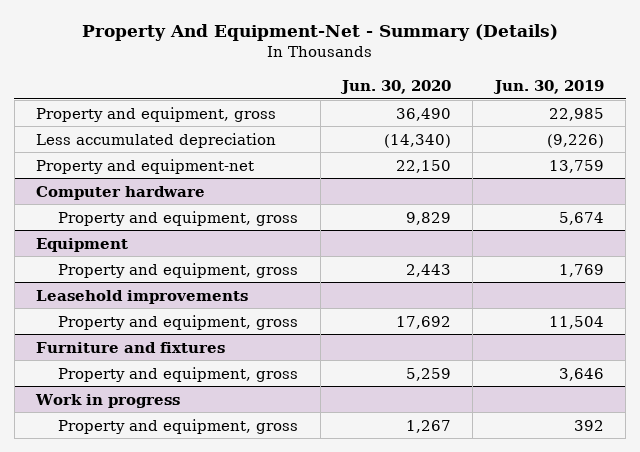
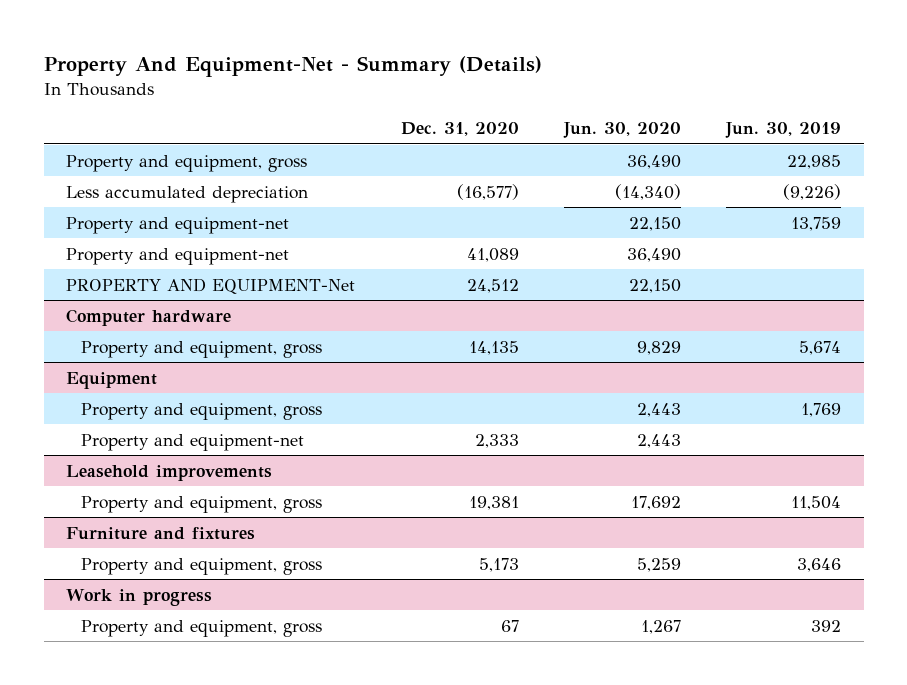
none -> [400,122,519,137] Dec. 31, 2020
none -> [66,247,290,265] Property and equipment-net
none -> [66,277,356,294] PROPERTY AND EQUIPMENT-Net
none -> [80,433,304,451] Property and equipment-net

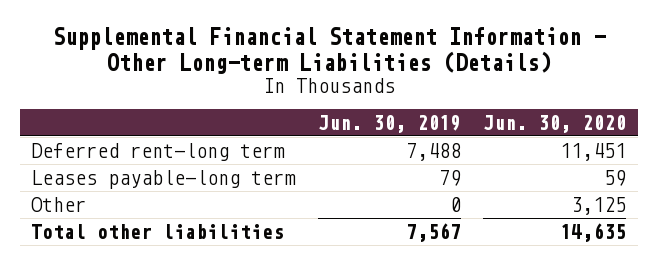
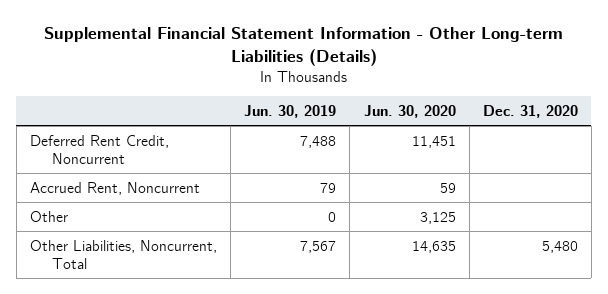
none -> [482,104,578,118] Dec. 31, 2020
[31,142,286,161] Deferred rent-long term -> [29,134,169,165] Deferred Rent Credit, Noncurrent
[31,169,297,189] Leases payable-long term -> [29,181,200,195] Accrued Rent, Noncurrent
[31,223,285,239] Total other liabilities -> [29,239,217,270] Other Liabilities, Noncurrent, Total

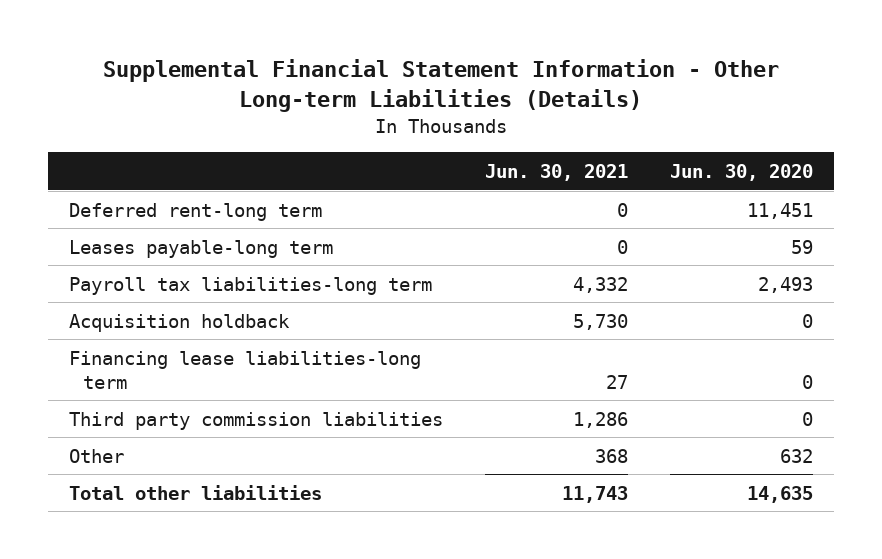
[244,104,337,118] Jun. 30, 2019 -> none
[482,104,578,118] Dec. 31, 2020 -> none
none -> [484,164,628,182] Jun. 30, 2021
[29,134,169,165] Deferred Rent Credit, Noncurrent -> [68,202,322,221] Deferred rent-long term
[29,181,200,195] Accrued Rent, Noncurrent -> [68,239,333,258] Leases payable-long term
none -> [68,276,432,295] Payroll tax liabilities-long term
none -> [68,313,290,332] Acquisition holdback
none -> [68,350,421,389] Financing lease liabilities-long term
none -> [68,411,443,430] Third party commission liabilities
[419,211,456,224] 3,125 -> [779,448,813,463] 632
[29,239,217,270] Other Liabilities, Noncurrent, Total -> [68,484,322,500] Total other liabilities

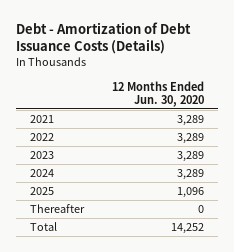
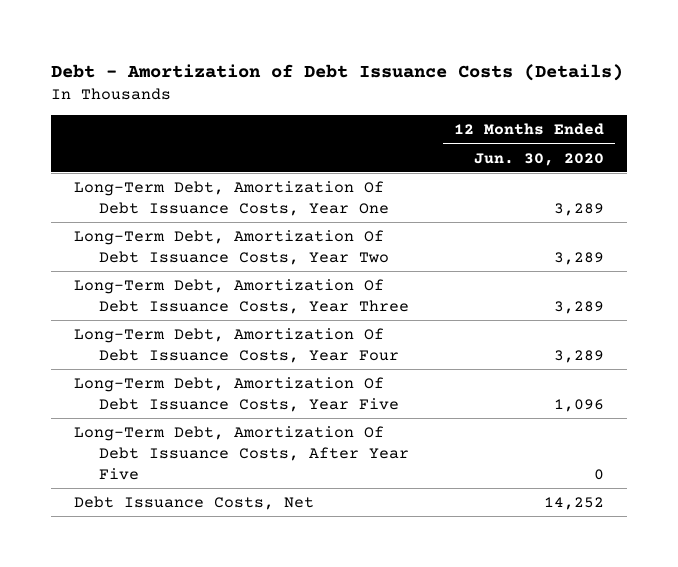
[30,115,55,124] 2021 -> [73,180,390,216] Long-Term Debt, Amortization Of Debt Issuance Costs, Year One
[30,133,55,142] 2022 -> [73,229,390,265] Long-Term Debt, Amortization Of Debt Issuance Costs, Year Two
[30,151,55,160] 2023 -> [73,278,410,314] Long-Term Debt, Amortization Of Debt Issuance Costs, Year Three
[30,169,55,178] 2024 -> [73,327,400,363] Long-Term Debt, Amortization Of Debt Issuance Costs, Year Four
[30,187,55,196] 2025 -> [73,376,400,412] Long-Term Debt, Amortization Of Debt Issuance Costs, Year Five
[30,204,86,214] Thereafter -> [73,425,410,480] Long-Term Debt, Amortization Of Debt Issuance Costs, After Year Five
[30,222,58,232] Total -> [73,495,314,510] Debt Issuance Costs, Net

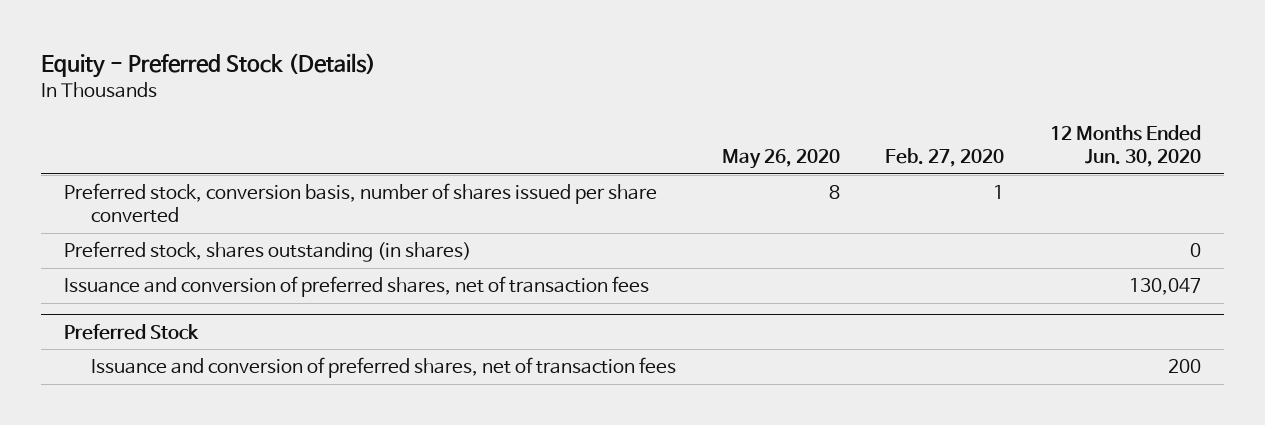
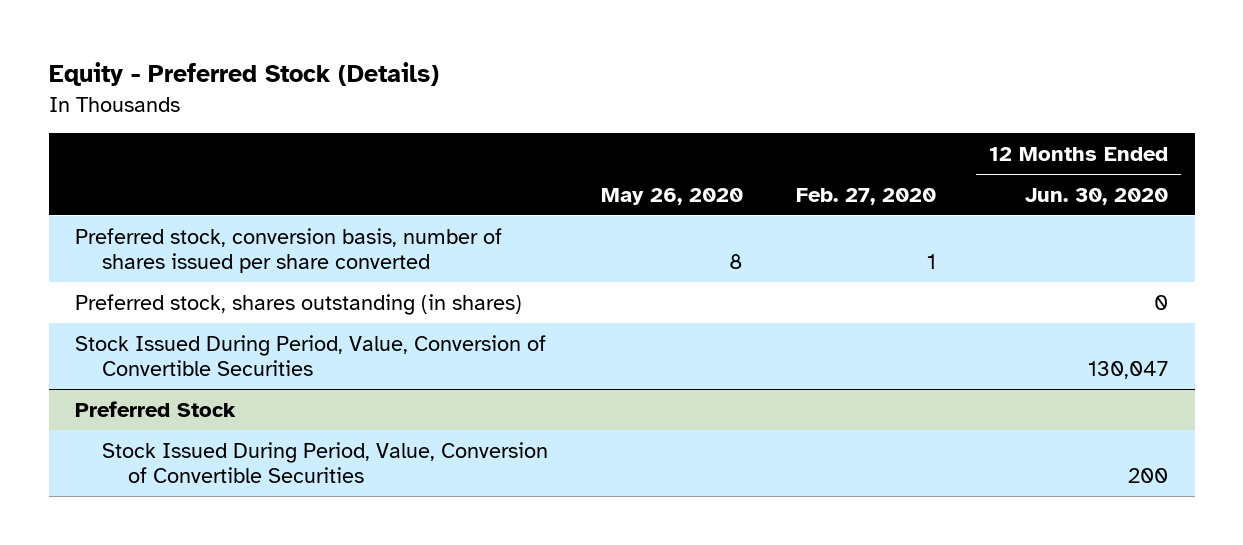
[63,276,649,298] Issuance and conversion of preferred shares, net of transaction fees -> [75,334,547,376] Stock Issued During Period, Value, Conversion of Convertible Securities
[91,357,677,379] Issuance and conversion of preferred shares, net of transaction fees -> [101,441,548,483] Stock Issued During Period, Value, Conversion of Convertible Securities

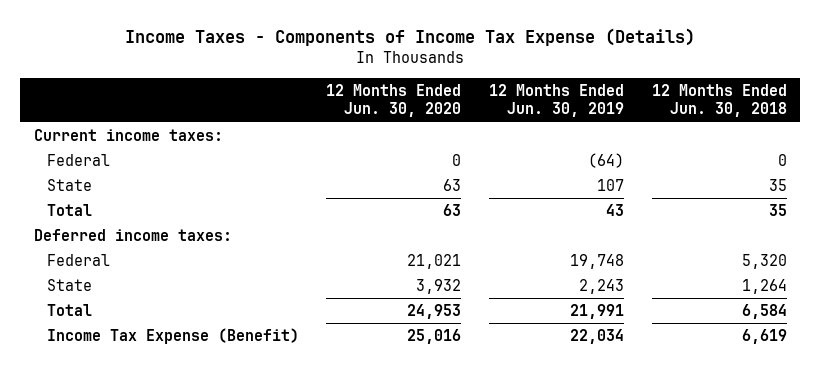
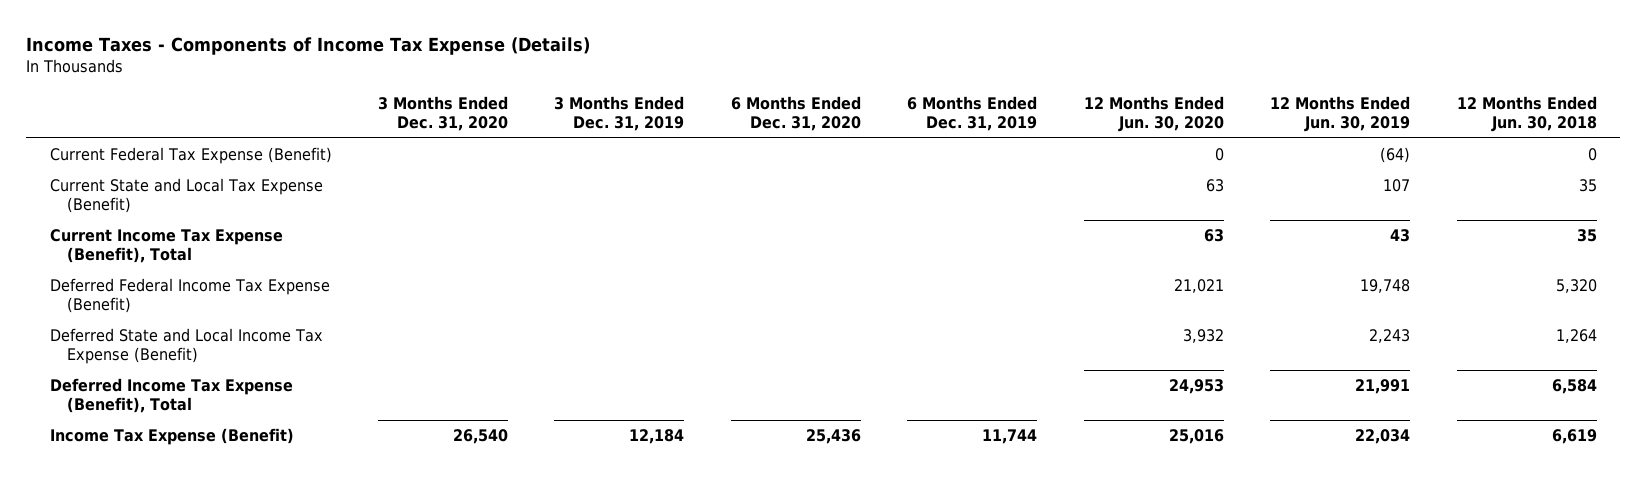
none -> [377,96,508,131] 3 Months Ended Dec. 31, 2020
none -> [554,96,685,131] 3 Months Ended Dec. 31, 2019
none -> [730,96,861,131] 6 Months Ended Dec. 31, 2020
none -> [907,96,1038,131] 6 Months Ended Dec. 31, 2019
[34,129,224,142] Current income taxes: -> none
[34,229,233,242] Deferred income taxes: -> none
[46,154,110,167] Federal -> [49,147,332,165] Current Federal Tax Expense (Benefit)
[46,179,92,192] State -> [49,178,323,213] Current State and Local Tax Expense (Benefit)
[46,204,92,217] Total -> [49,229,283,263] Current Income Tax Expense (Benefit), Total
[46,254,110,267] Federal -> [49,278,330,313] Deferred Federal Income Tax Expense (Benefit)
[46,279,92,292] State -> [49,328,323,364] Deferred State and Local Income Tax Expense (Benefit)
[46,304,92,317] Total -> [49,378,293,413] Deferred Income Tax Expense (Benefit), Total

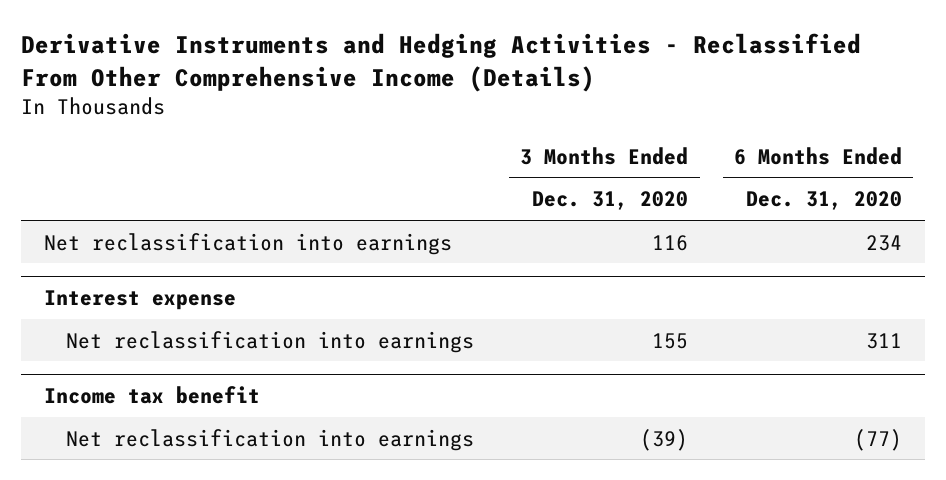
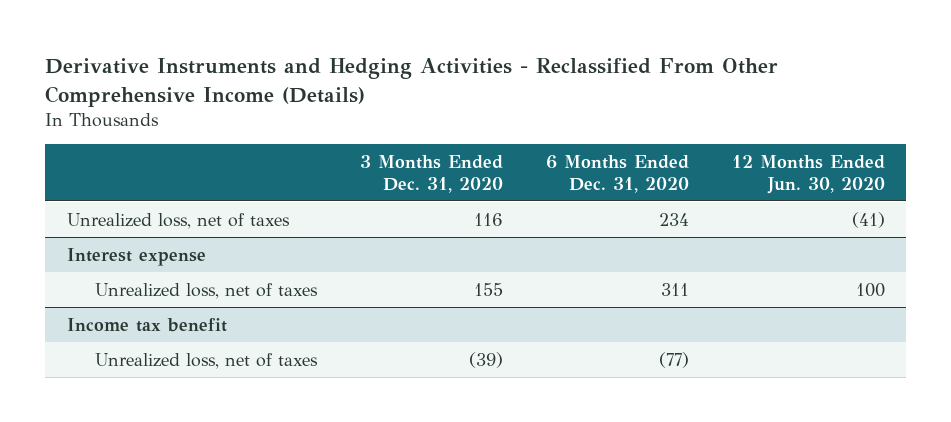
none -> [731,154,885,194] 12 Months Ended Jun. 30, 2020
[43,232,452,255] Net reclassification into earnings -> [66,212,290,229] Unrealized loss, net of taxes
[66,330,475,353] Net reclassification into earnings -> [95,282,319,299] Unrealized loss, net of taxes
[66,428,475,451] Net reclassification into earnings -> [95,352,319,369] Unrealized loss, net of taxes

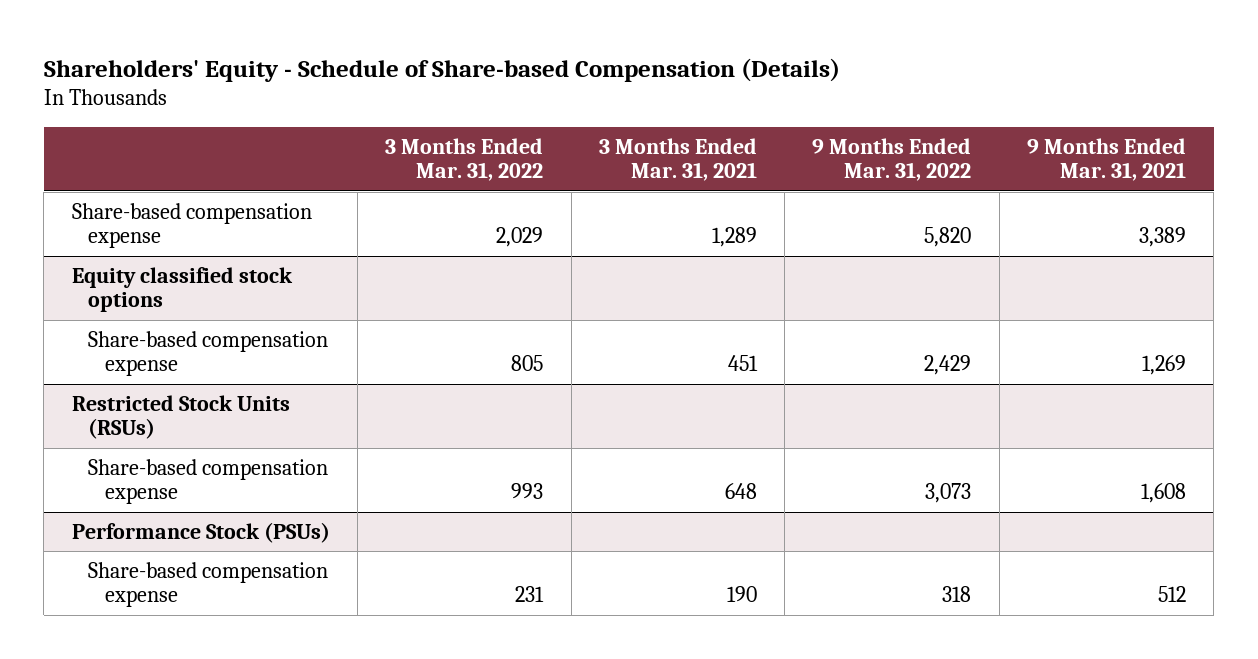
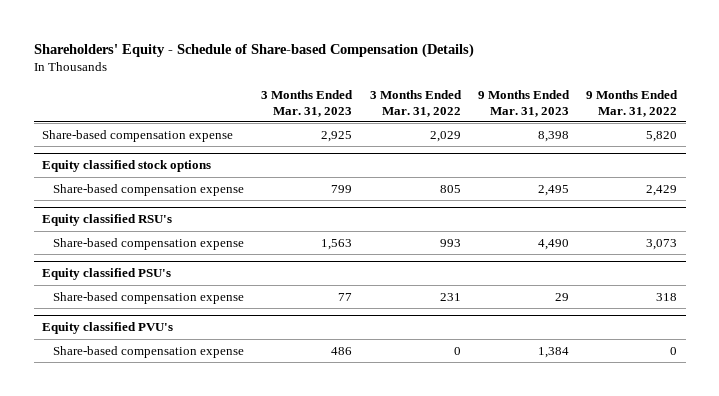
[598,137,757,182] 3 Months Ended Mar. 31, 2021 -> none
[1027,137,1187,182] 9 Months Ended Mar. 31, 2021 -> none
none -> [261,90,354,117] 3 Months Ended Mar. 31, 2023
none -> [477,90,570,117] 9 Months Ended Mar. 31, 2023
[71,394,290,440] Restricted Stock Units (RSUs) -> [42,214,173,227] Equity classified RSU's
[71,521,330,543] Performance Stock (PSUs) -> [42,268,172,281] Equity classified PSU's
none -> [42,322,174,335] Equity classified PVU's
none -> [53,345,245,358] Share-based compensation expense

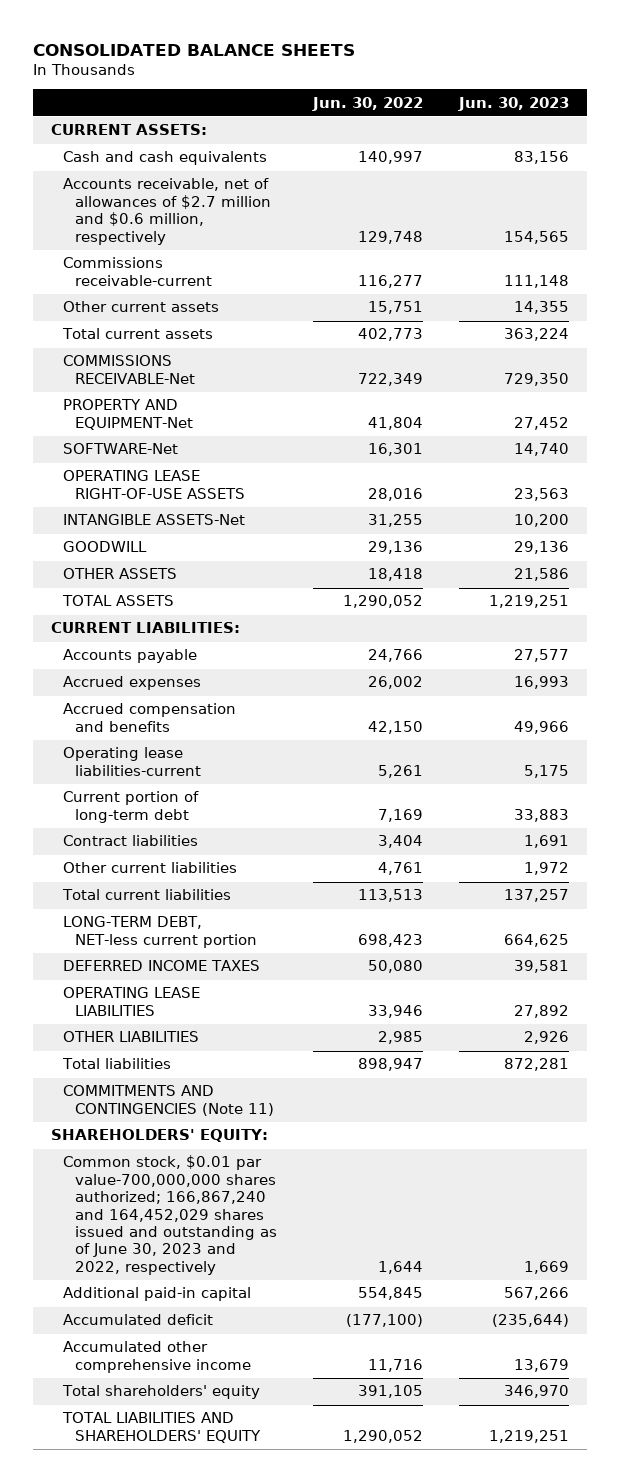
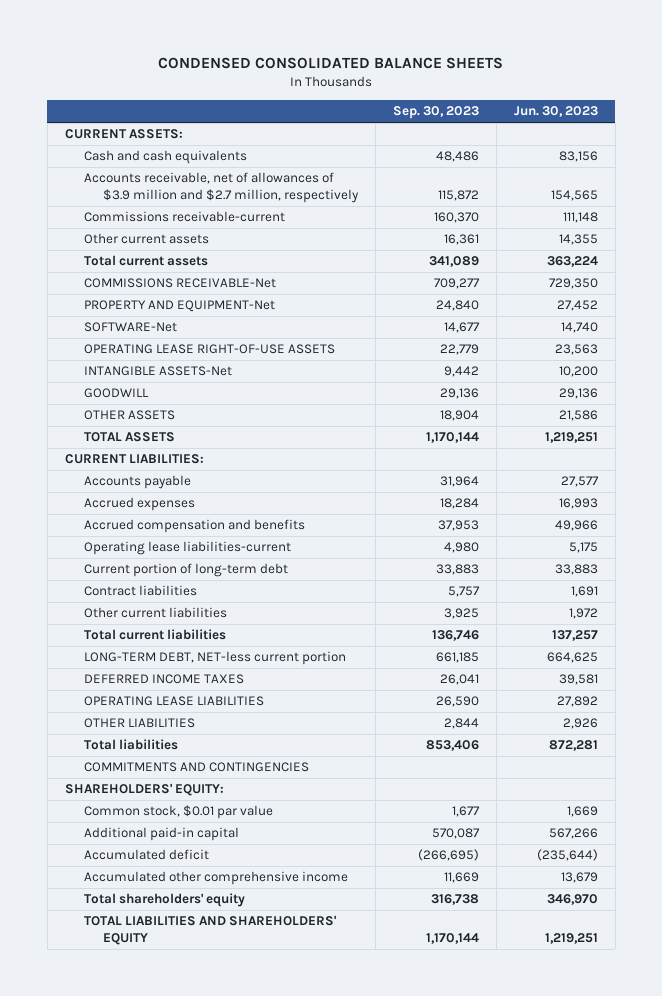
[33,43,356,56] CONSOLIDATED BALANCE SHEETS -> [158,57,504,70] CONDENSED CONSOLIDATED BALANCE SHEETS
[312,96,424,111] Jun. 30, 2022 -> none
none -> [392,106,479,120] Sep. 30, 2023
[63,178,272,245] Accounts receivable, net of allowances of $2.7 million and $0.6 million, respectively -> [83,172,359,203] Accounts receivable, net of allowances of $3.9 million and $2.7 million, respectively
[63,1085,275,1116] COMMITMENTS AND CONTINGENCIES (Note 11) -> [83,762,309,773] COMMITMENTS AND CONTINGENCIES
[63,1155,278,1275] Common stock, $0.01 par value-700,000,000 shares authorized; 166,867,240 and 164,452,029 shares issued and outstanding as of June 30, 2023 and 2022, respectively -> [83,805,273,820] Common stock, $0.01 par value

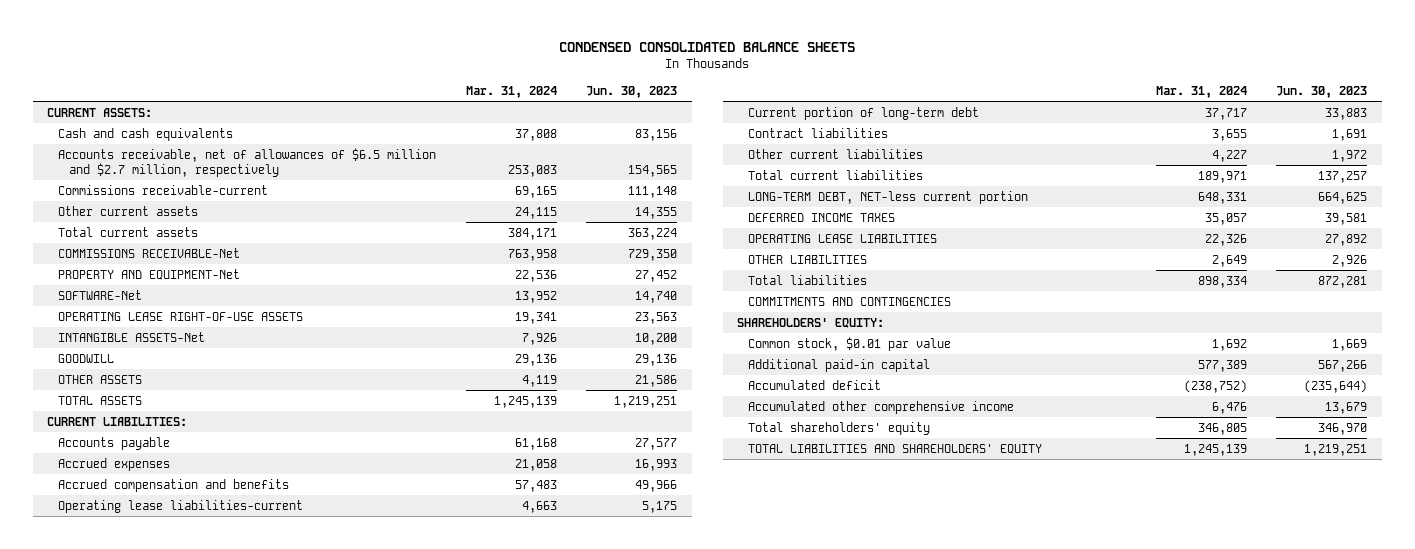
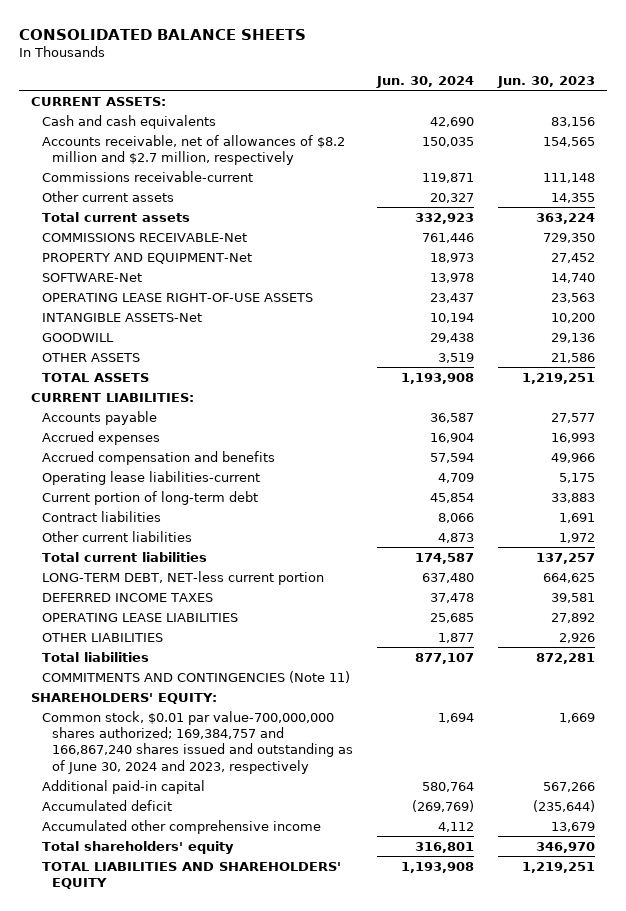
[559,41,856,52] CONDENSED CONSOLIDATED BALANCE SHEETS -> [19,28,307,40] CONSOLIDATED BALANCE SHEETS
[465,86,557,99] Mar. 31, 2024 -> none
none -> [376,76,475,89] Jun. 30, 2024
[58,147,437,177] Accounts receivable, net of allowances of $6.5 million and $2.7 million, respectively -> [41,134,345,165] Accounts receivable, net of allowances of $8.2 million and $2.7 million, respectively
[748,296,952,306] COMMITMENTS AND CONTINGENCIES -> [41,670,350,683] COMMITMENTS AND CONTINGENCIES (Note 11)
[748,336,952,351] Common stock, $0.01 par value -> [41,710,354,774] Common stock, $0.01 par value-700,000,000 shares authorized; 169,384,757 and 166,867,240 shares issued and outstanding as of June 30, 2024 and 2023, respectively

